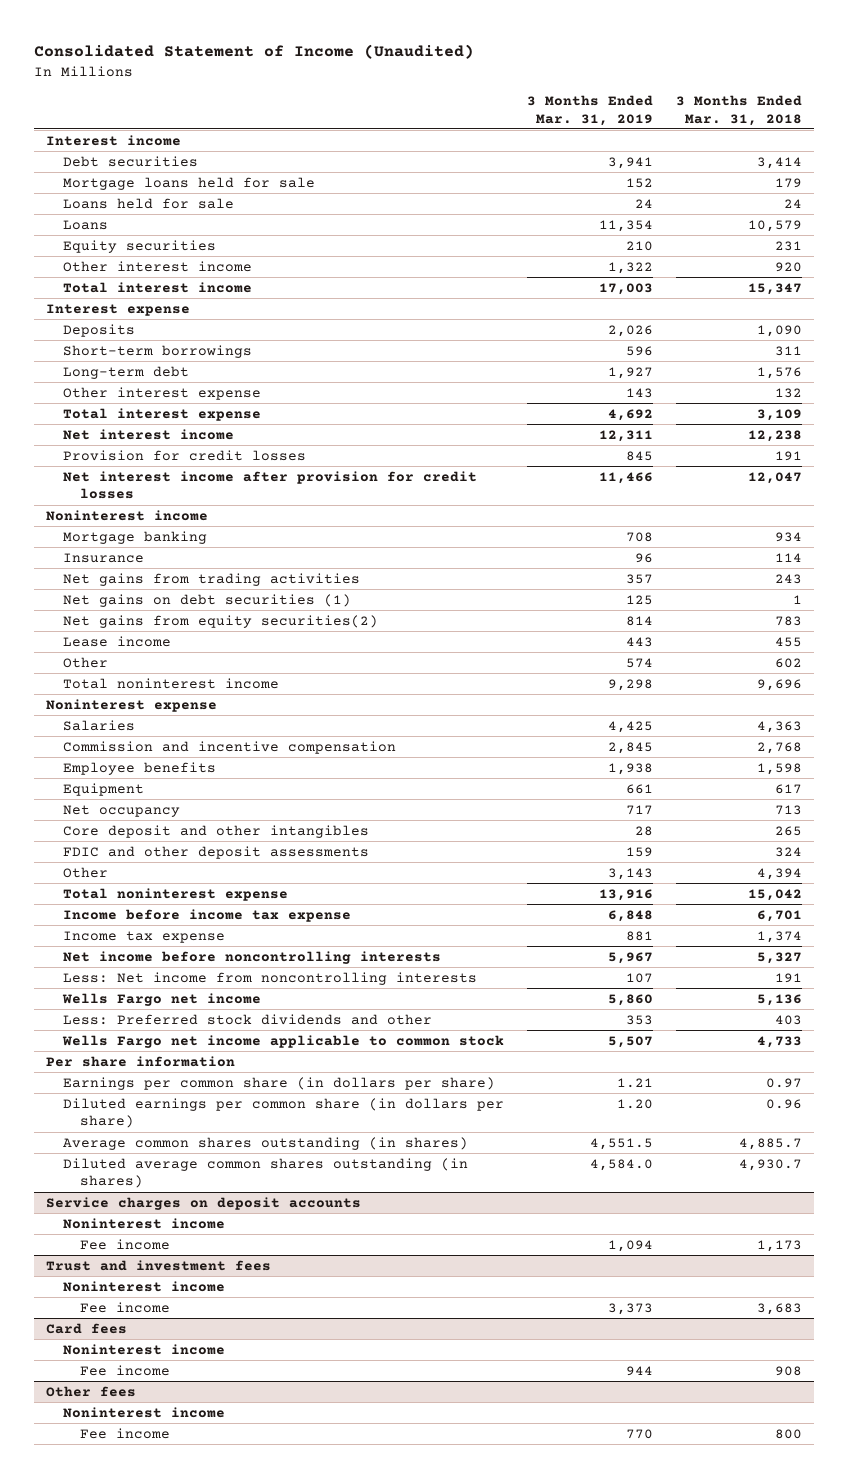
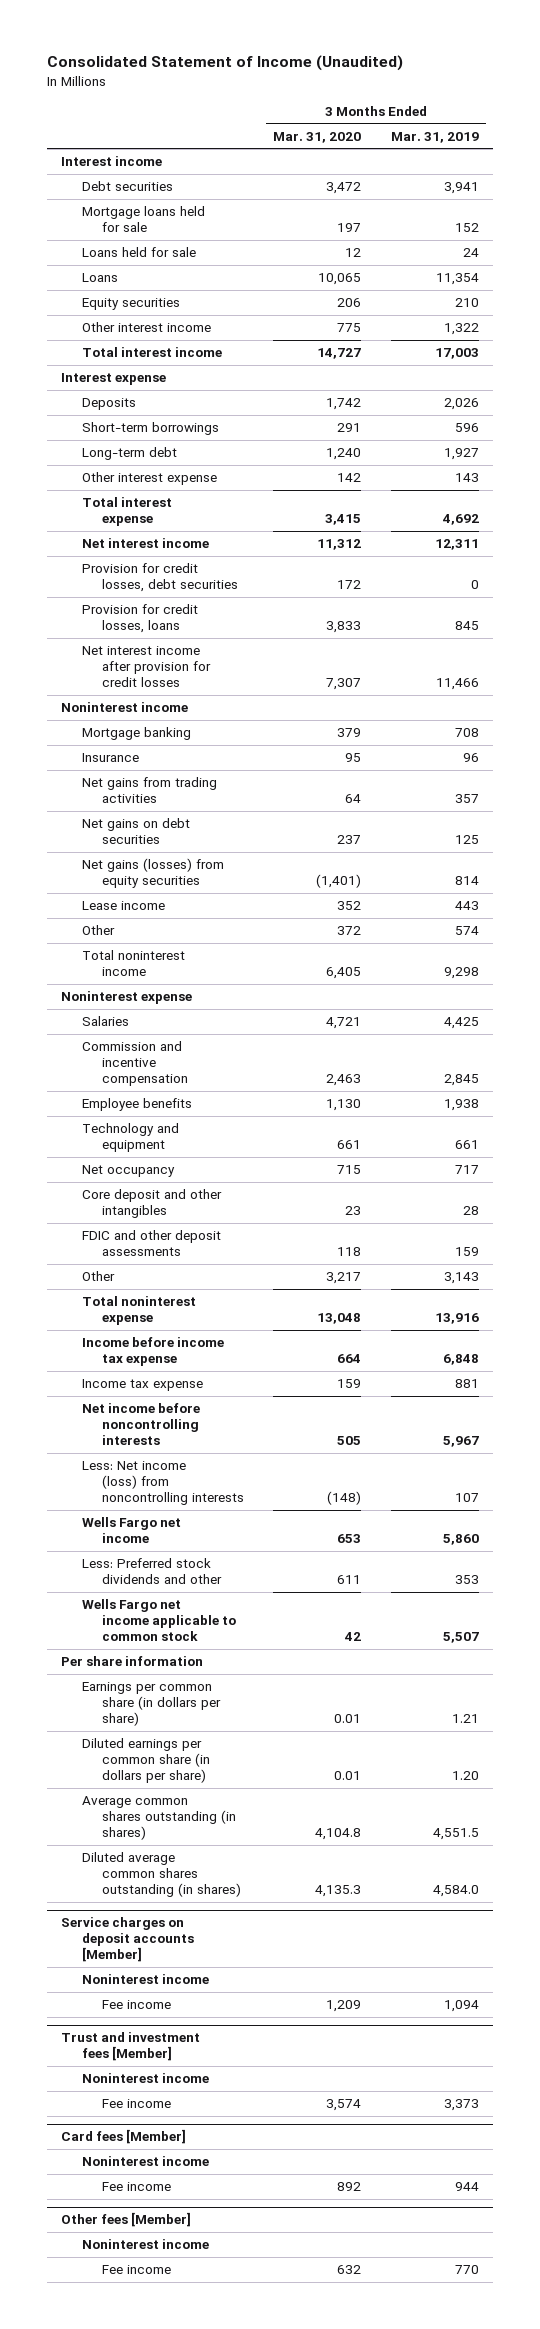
[676,94,803,126] 3 Months Ended Mar. 31, 2018 -> none
none -> [273,131,362,143] Mar. 31, 2020
none -> [81,563,238,593] Provision for credit losses, debt securities
[62,449,306,461] Provision for credit losses -> [81,604,198,634] Provision for credit losses, loans
[62,593,351,607] Net gains on debt securities (1) -> [81,818,190,845] Net gains on debt securities
[62,614,378,628] Net gains from equity securities(2) -> [81,858,224,889] Net gains (losses) from equity securities
[62,782,144,796] Equipment -> [81,1123,179,1153] Technology and equipment
[62,971,477,985] Less: Net income from noncontrolling interests -> [81,1461,244,1506] Less: Net income (loss) from noncontrolling interests
[45,1196,361,1210] Service charges on deposit accounts -> [61,1917,194,1963] Service charges on deposit accounts [Member]
[45,1259,271,1271] Trust and investment fees -> [61,2032,201,2062] Trust and investment fees [Member]
[45,1322,127,1334] Card fees -> [61,2129,187,2145] Card fees [Member]
[45,1385,136,1397] Other fees -> [61,2212,192,2228] Other fees [Member]

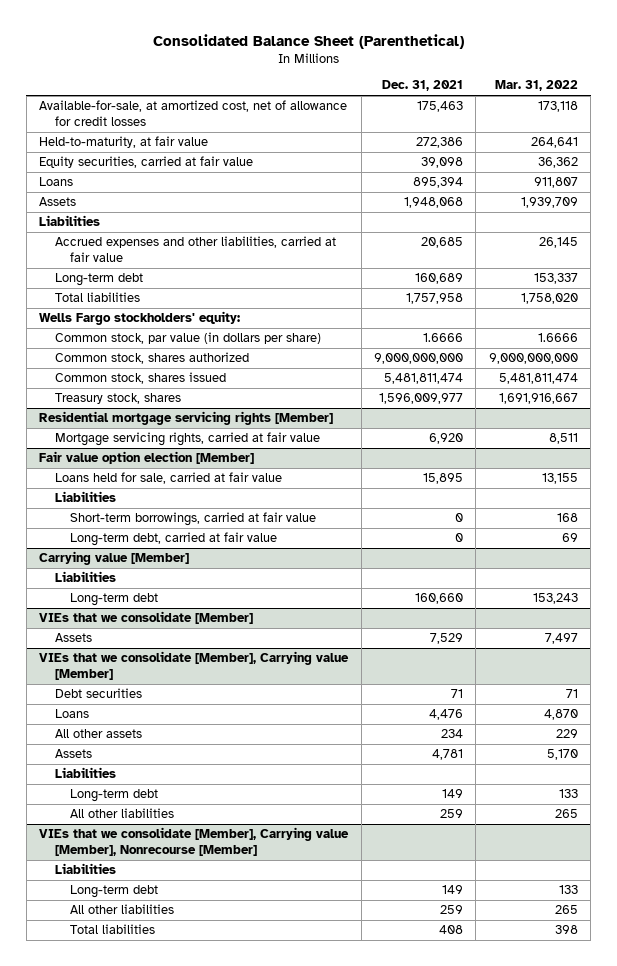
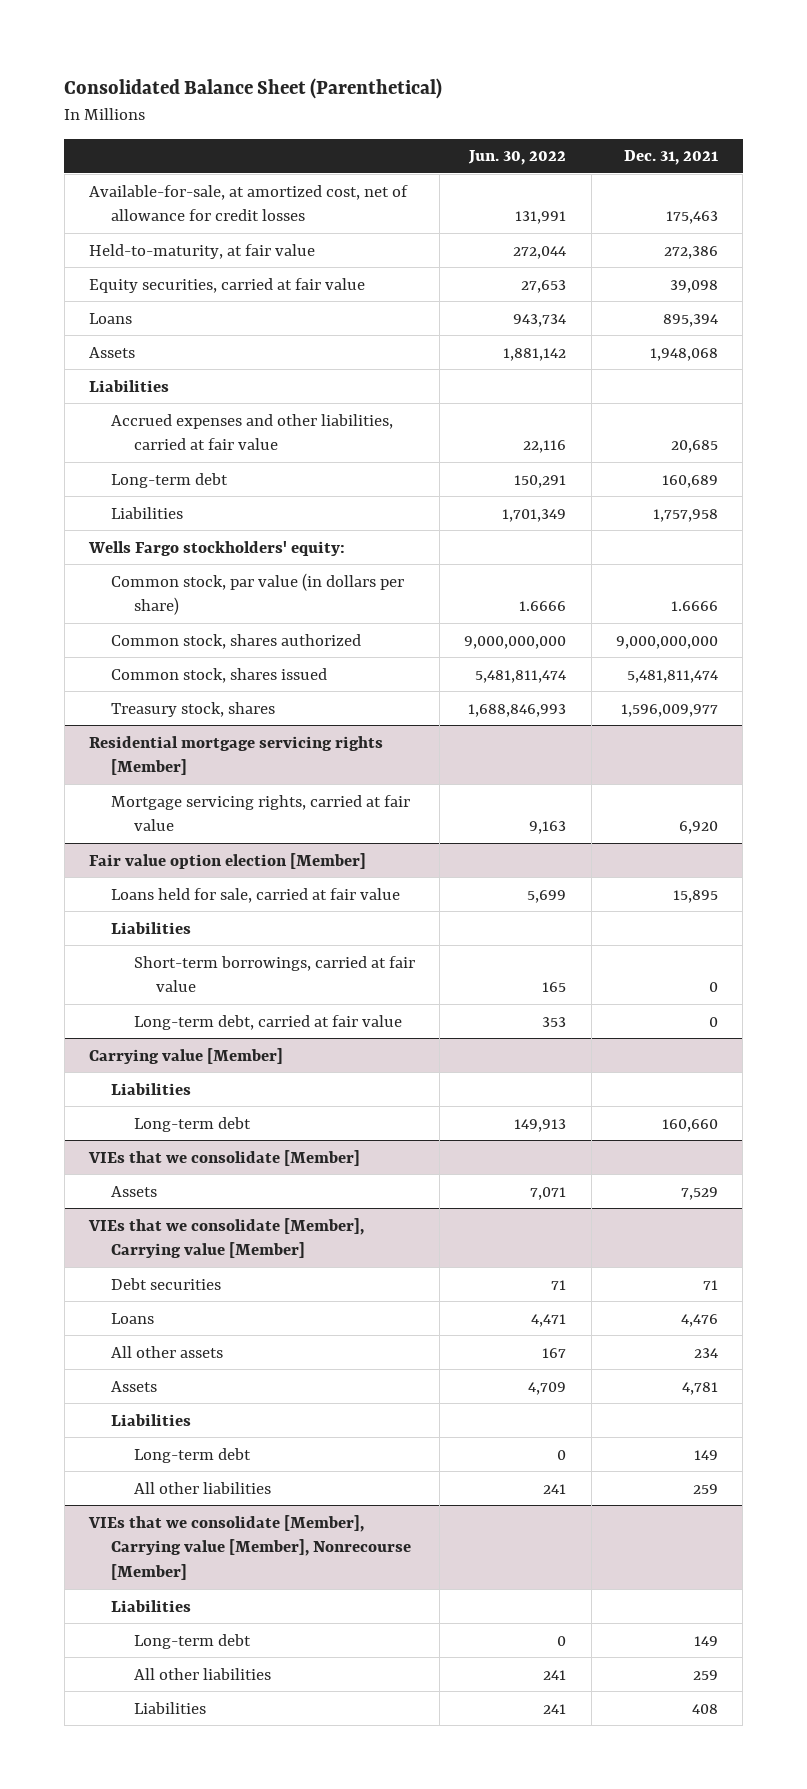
[494,80,578,92] Mar. 31, 2022 -> none
none -> [468,150,567,166] Jun. 30, 2022
[54,292,140,303] Total liabilities -> [111,506,184,519] Liabilities
[69,924,155,935] Total liabilities -> [133,1701,206,1714] Liabilities

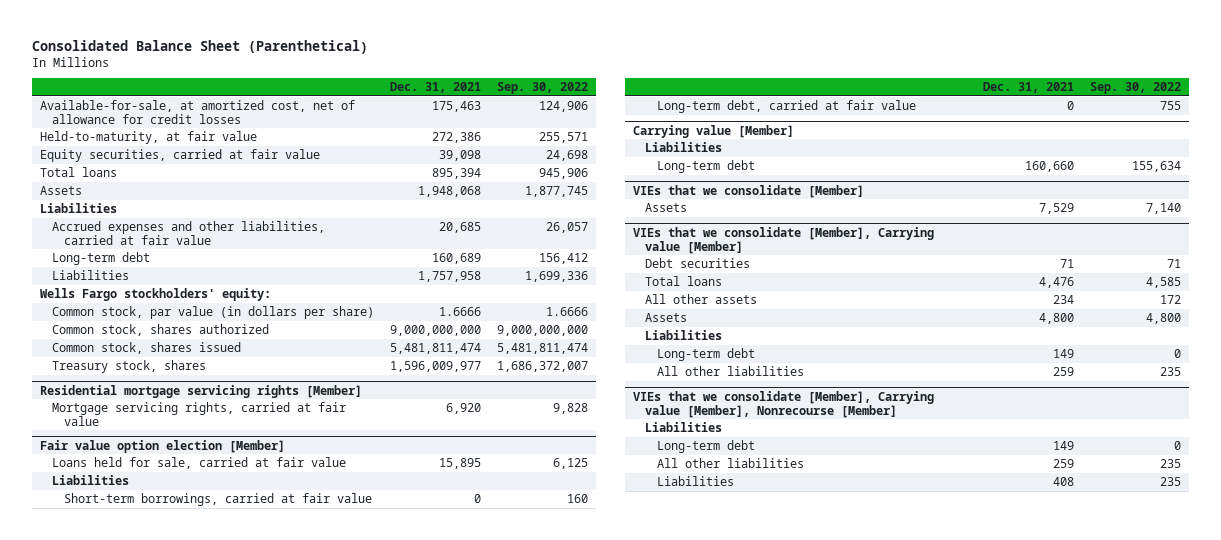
[468,150,567,166] Jun. 30, 2022 -> none
none -> [496,82,588,95] Sep. 30, 2022
[89,312,133,324] Loans -> [40,167,118,178] Total loans
[111,1312,155,1324] Loans -> [645,276,723,287] Total loans
[681,1381,718,1395] 4,781 -> [1038,313,1074,325] 4,800

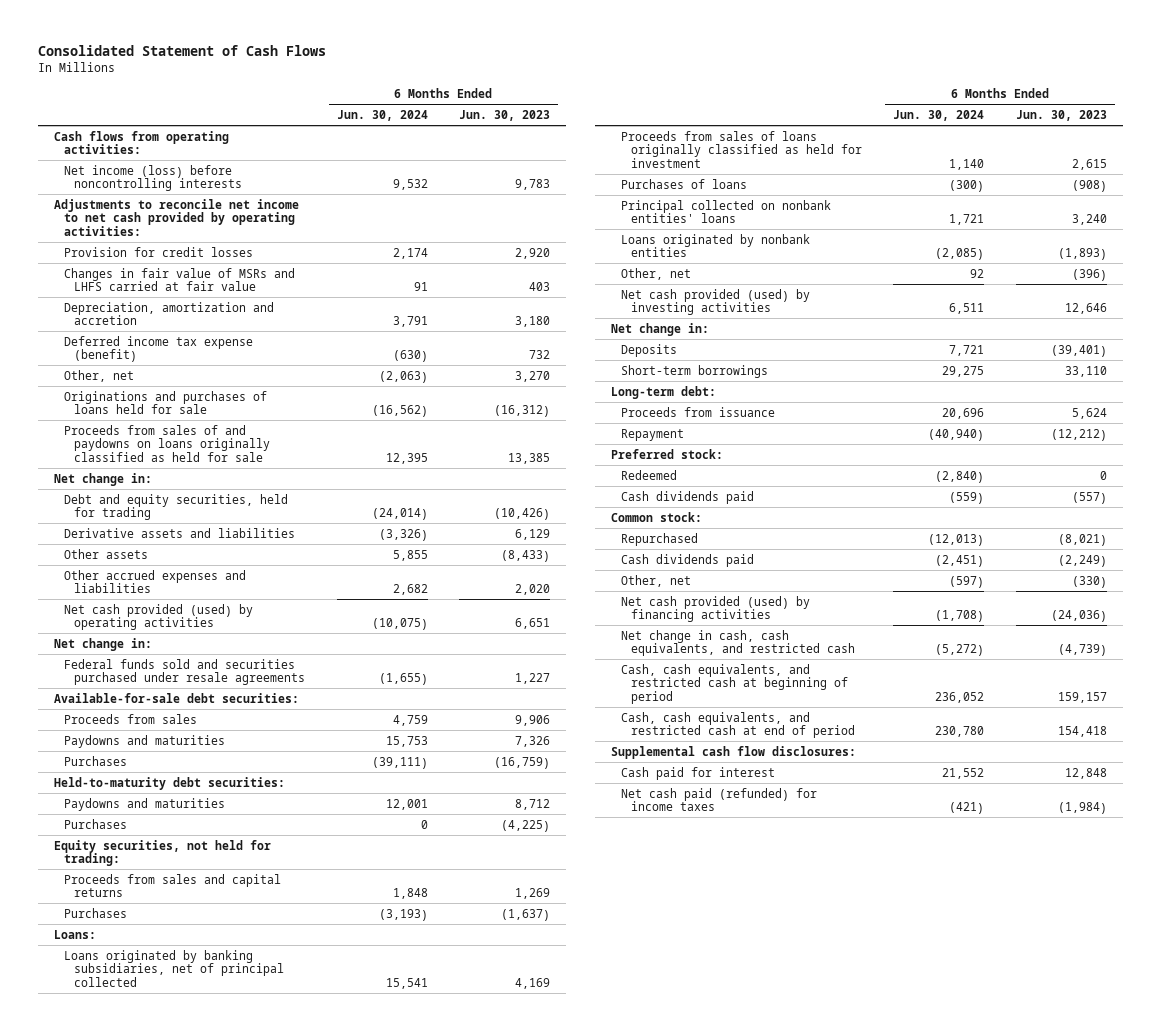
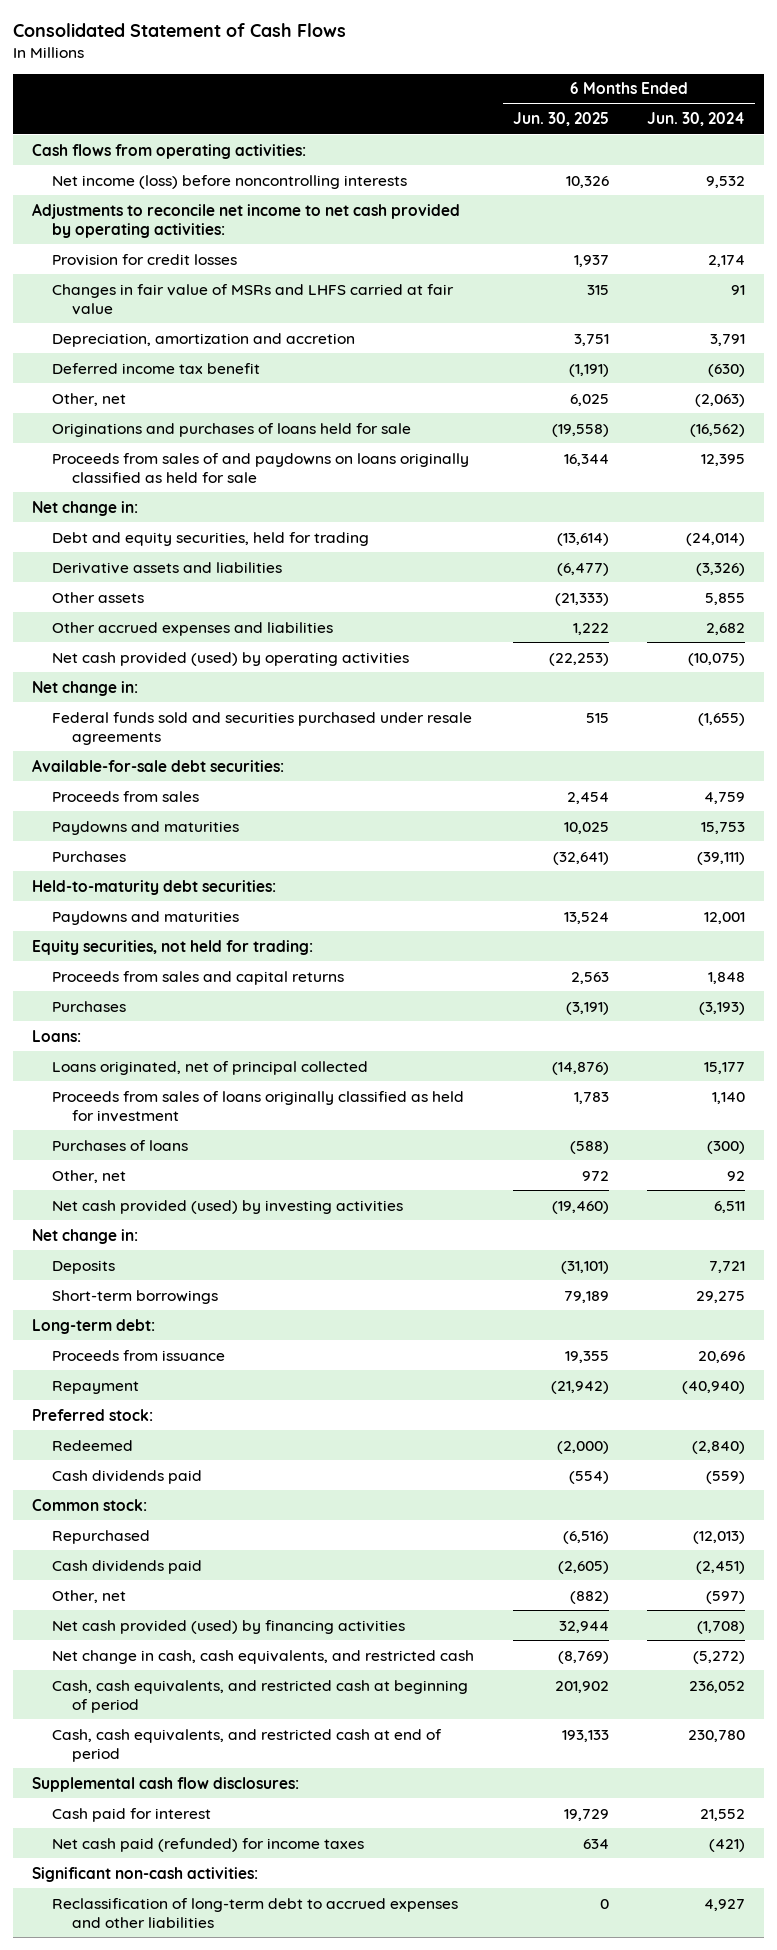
[459,110,551,122] Jun. 30, 2023 -> none
none -> [512,112,609,127] Jun. 30, 2025
[64,335,254,363] Deferred income tax expense (benefit) -> [52,362,261,374] Deferred income tax benefit
[64,818,128,829] Purchases -> none
[64,949,284,987] Loans originated by banking subsidiaries, net of principal collected -> [52,1060,369,1075] Loans originated, net of principal collected
[385,977,428,989] 15,541 -> [703,1061,745,1074] 15,177
[620,199,831,224] Principal collected on nonbank entities' loans -> none
[620,233,810,258] Loans originated by nonbank entities -> none
none -> [32,1866,259,1882] Significant non-cash activities:
none -> [52,1897,459,1928] Reclassification of long-term debt to accrued expenses and other liabilities

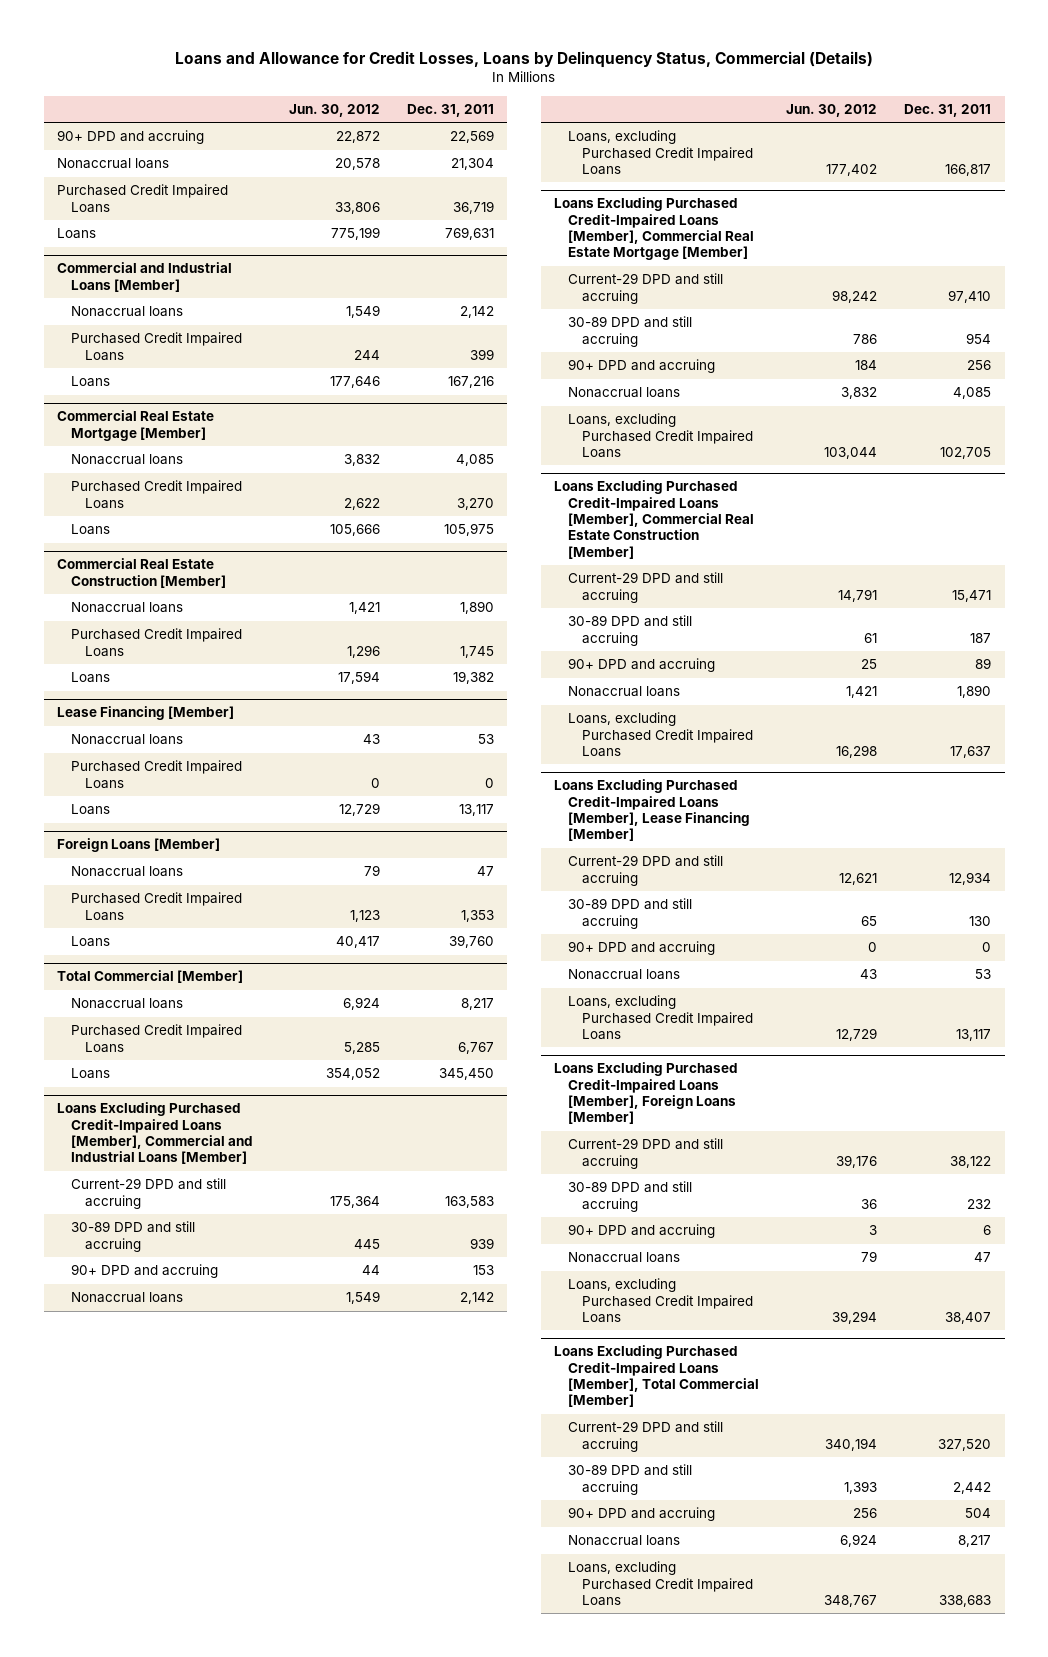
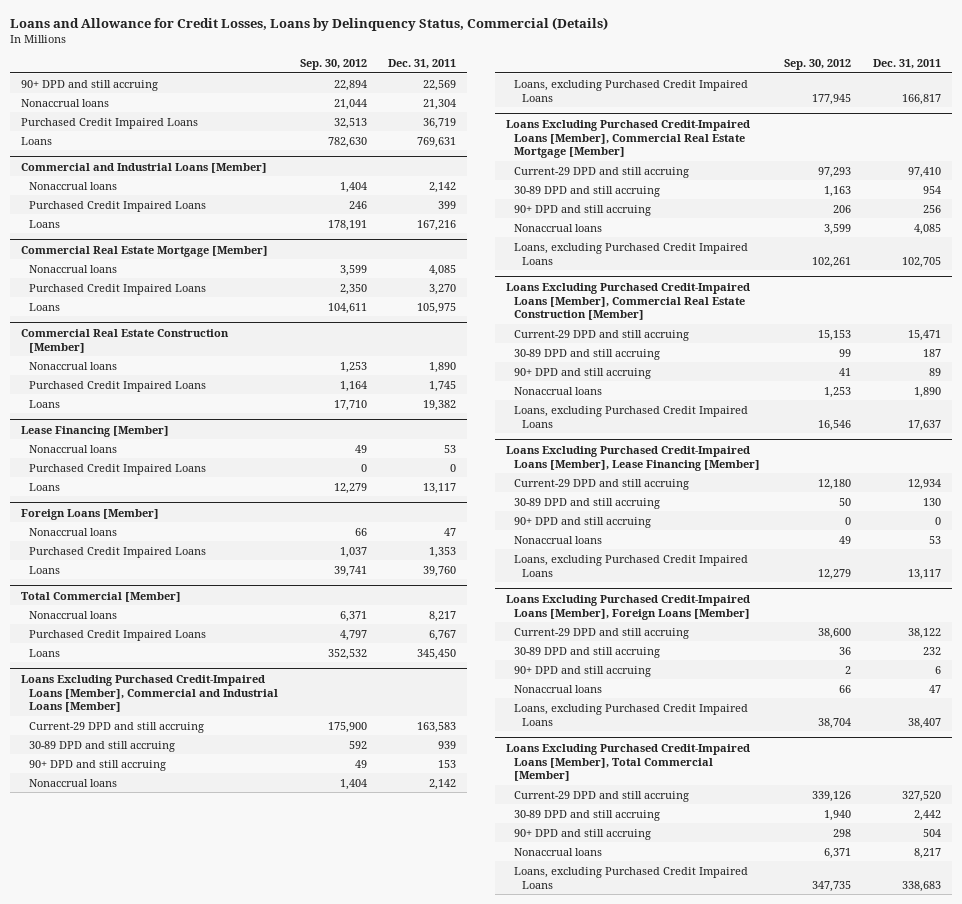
[289,104,381,118] Jun. 30, 2012 -> none
none -> [299,59,367,71] Sep. 30, 2012
[57,130,205,145] 90+ DPD and accruing -> [20,79,158,91] 90+ DPD and still accruing
[71,1264,219,1279] 90+ DPD and accruing -> [29,759,167,771] 90+ DPD and still accruing
[568,359,716,374] 90+ DPD and accruing -> [513,204,651,216] 90+ DPD and still accruing
[568,658,716,673] 90+ DPD and accruing -> [513,367,651,379] 90+ DPD and still accruing
[568,941,716,956] 90+ DPD and accruing -> [513,516,651,528] 90+ DPD and still accruing
[568,1224,716,1239] 90+ DPD and accruing -> [513,665,651,677] 90+ DPD and still accruing
[568,1507,716,1522] 90+ DPD and accruing -> [513,828,651,840] 90+ DPD and still accruing

